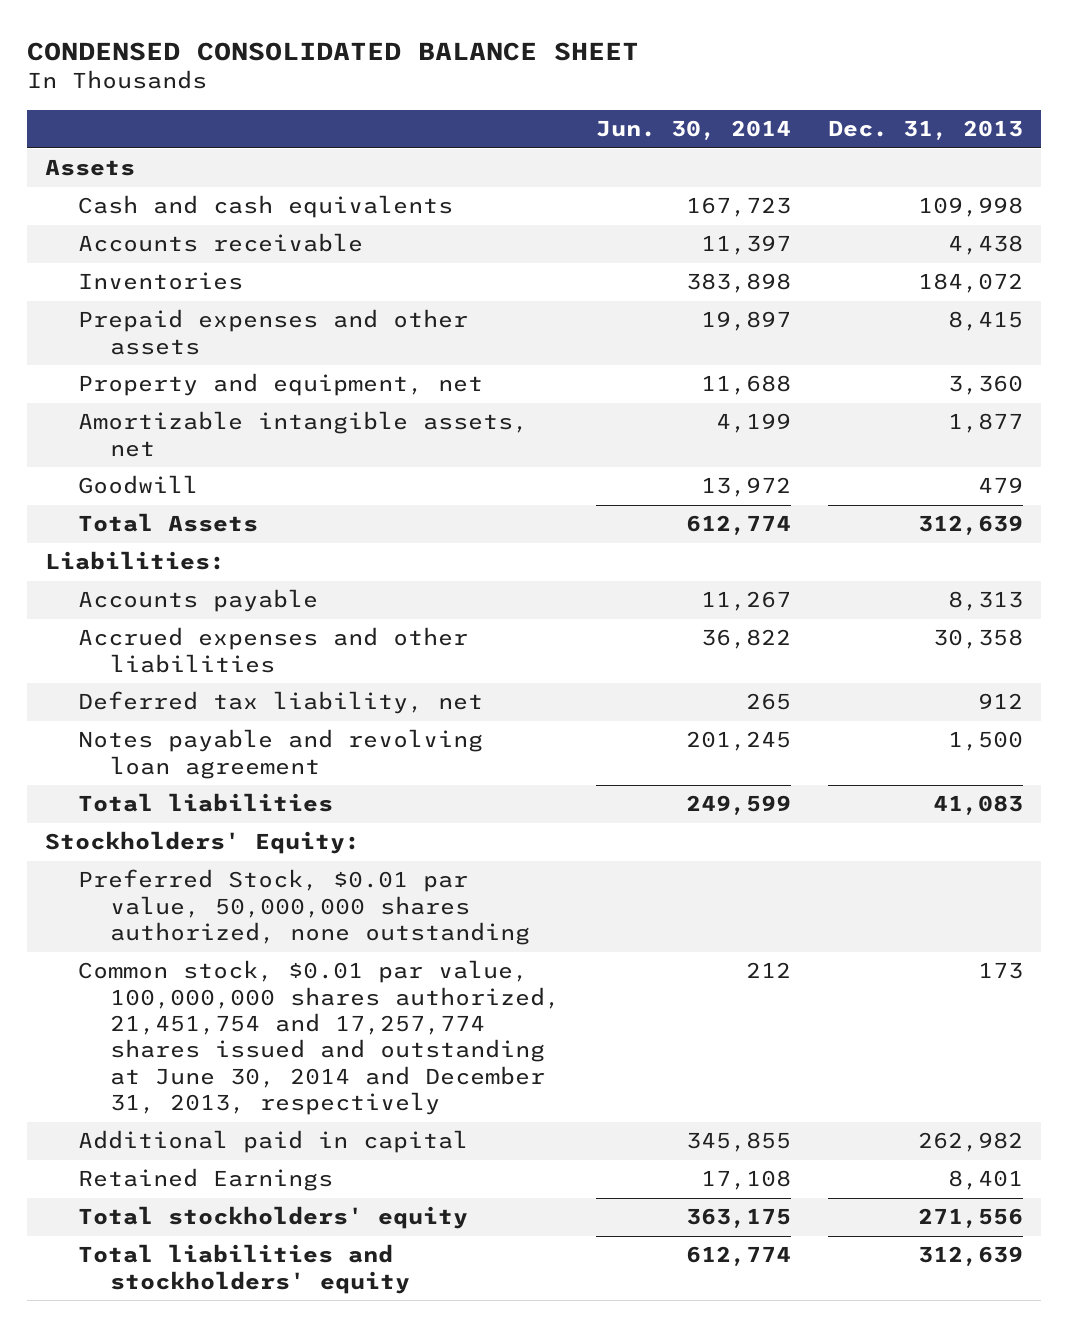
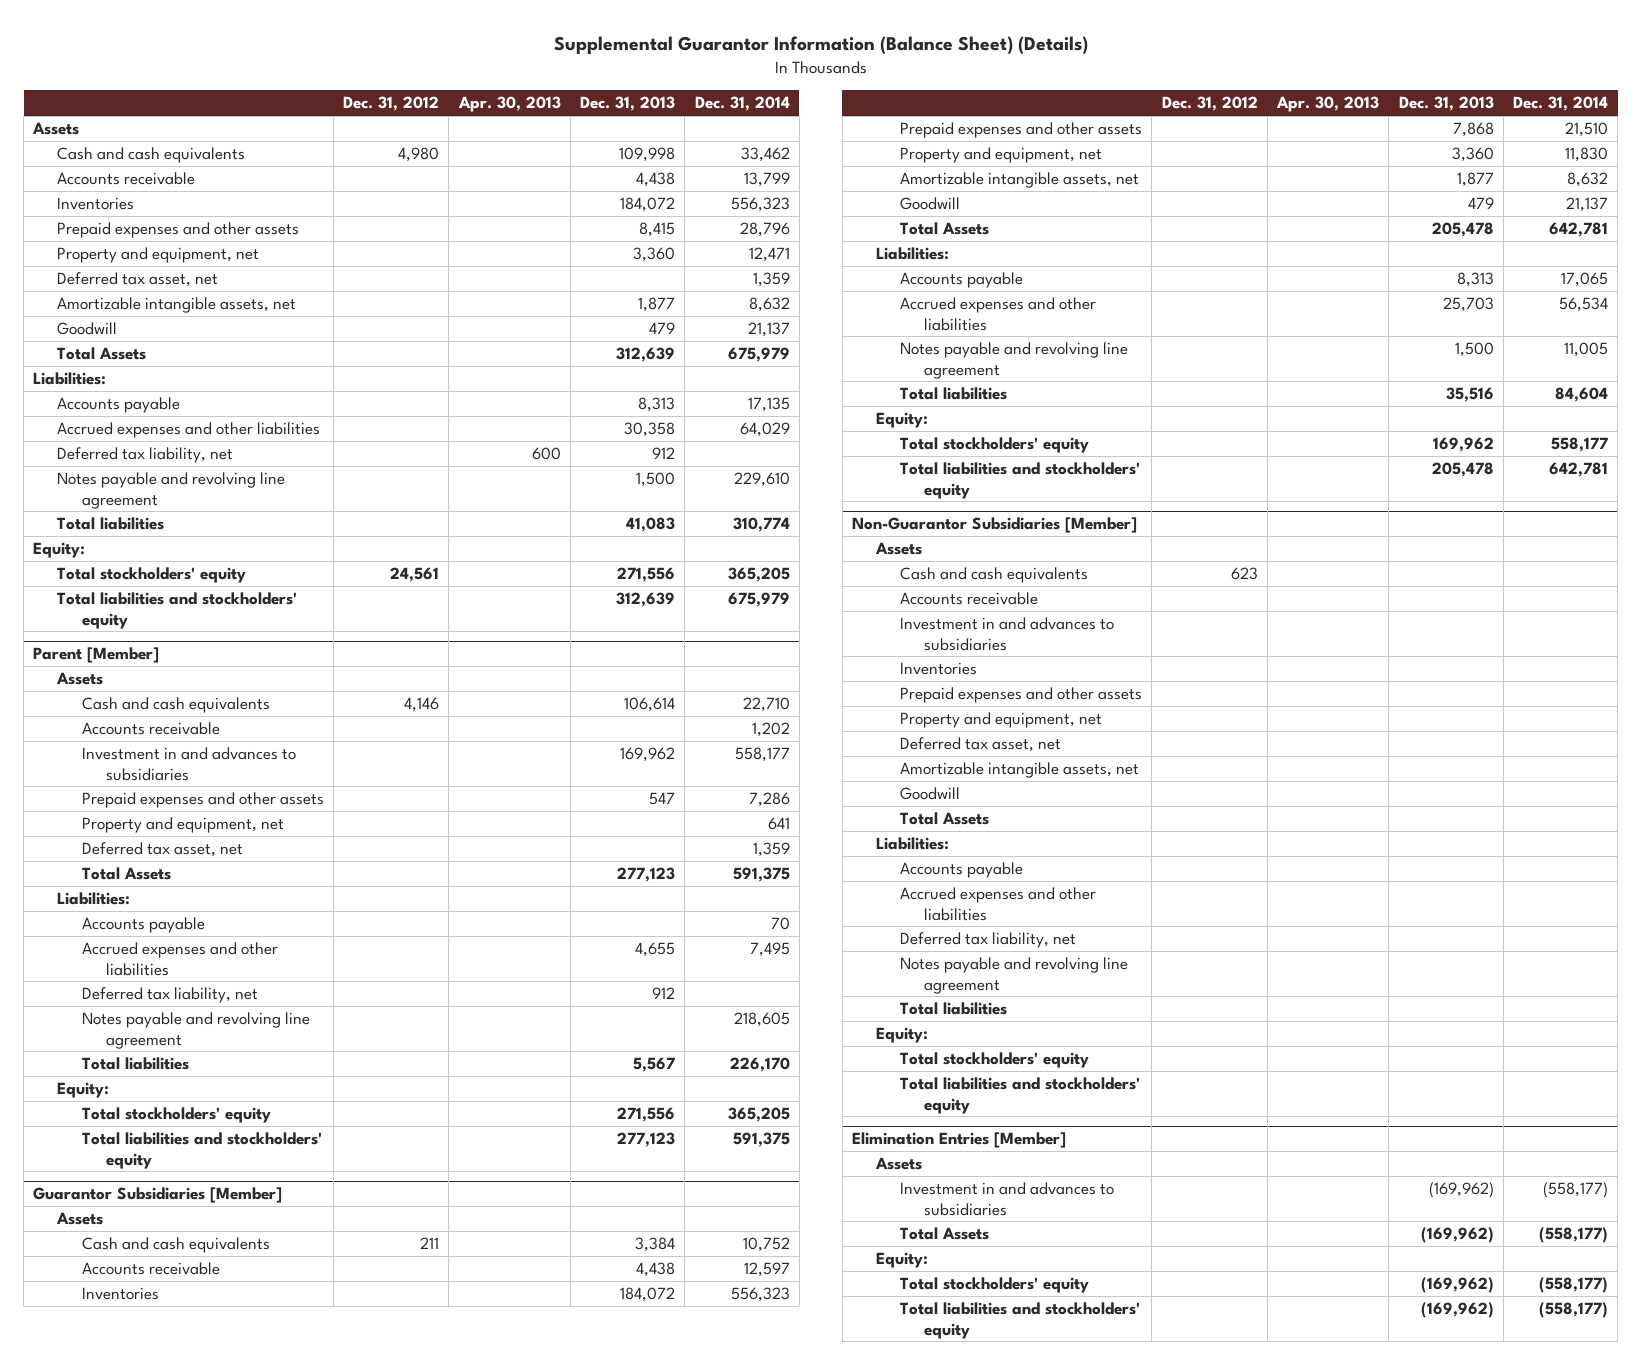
[26,41,639,61] CONDENSED CONSOLIDATED BALANCE SHEET -> [553,36,1088,56] Supplemental Guarantor Information (Balance Sheet) (Details)
[596,120,792,141] Jun. 30, 2014 -> none
none -> [343,96,440,112] Dec. 31, 2012
none -> [457,96,561,113] Apr. 30, 2013
none -> [694,96,790,112] Dec. 31, 2014
none -> [57,272,219,288] Deferred tax asset, net
[77,729,483,779] Notes payable and revolving loan agreement -> [57,472,286,509] Notes payable and revolving line agreement
[77,869,531,946] Preferred Stock, $0.01 par value, 50,000,000 shares authorized, none outstanding -> none
[77,960,561,1116] Common stock, $0.01 par value, 100,000,000 shares authorized, 21,451,754 and 17,257,774 shares issued and outstanding at June 30, 2014 and December 31, 2013, respectively -> none
[77,1130,468,1154] Additional paid in capital -> none
[77,1168,333,1192] Retained Earnings -> none
[44,831,360,855] Stockholders' Equity: -> [33,542,86,559] Equity:
none -> [33,647,160,664] Parent [Member]
none -> [56,672,104,686] Assets
none -> [81,697,270,714] Cash and cash equivalents
none -> [81,722,220,736] Accounts receivable
none -> [81,747,296,781] Investment in and advances to subsidiaries
none -> [81,792,324,809] Prepaid expenses and other assets
none -> [81,817,284,834] Property and equipment, net
none -> [81,842,243,858] Deferred tax asset, net
none -> [81,867,171,881] Total Assets
none -> [57,892,131,906] Liabilities:
none -> [81,917,205,934] Accounts payable
none -> [81,942,278,976] Accrued expenses and other liabilities
none -> [81,987,258,1004] Deferred tax liability, net
none -> [81,1012,310,1049] Notes payable and revolving line agreement
none -> [81,1057,189,1071] Total liabilities
none -> [57,1082,110,1099] Equity:
none -> [81,1107,271,1124] Total stockholders' equity
none -> [81,1132,322,1169] Total liabilities and stockholders' equity
none -> [33,1187,283,1204] Guarantor Subsidiaries [Member]
none -> [56,1212,104,1226] Assets
none -> [81,1237,270,1254] Cash and cash equivalents
none -> [81,1262,220,1276] Accounts receivable
none -> [81,1287,159,1301] Inventories
none -> [900,122,1143,139] Prepaid expenses and other assets
none -> [900,147,1103,164] Property and equipment, net
none -> [900,172,1140,189] Amortizable intangible assets, net
none -> [900,197,961,211] Goodwill
none -> [900,222,990,236] Total Assets
none -> [875,247,949,261] Liabilities:
none -> [900,272,1024,289] Accounts payable
none -> [900,297,1097,331] Accrued expenses and other liabilities
none -> [900,342,1129,379] Notes payable and revolving line agreement
none -> [900,387,1008,401] Total liabilities
none -> [875,412,928,429] Equity:
none -> [900,437,1090,454] Total stockholders' equity
none -> [900,462,1141,499] Total liabilities and stockholders' equity
none -> [851,517,1137,534] Non-Guarantor Subsidiaries [Member]
none -> [874,542,922,556] Assets
none -> [900,567,1089,584] Cash and cash equivalents
none -> [900,592,1039,606] Accounts receivable
none -> [900,617,1115,651] Investment in and advances to subsidiaries
none -> [900,662,978,676] Inventories
none -> [900,687,1143,704] Prepaid expenses and other assets
none -> [900,712,1103,729] Property and equipment, net
none -> [900,737,1062,753] Deferred tax asset, net
none -> [900,762,1140,779] Amortizable intangible assets, net
none -> [900,787,961,801] Goodwill
none -> [900,812,990,826] Total Assets
none -> [875,837,949,851] Liabilities:
none -> [900,862,1024,879] Accounts payable
none -> [900,887,1097,921] Accrued expenses and other liabilities
none -> [900,932,1077,949] Deferred tax liability, net
none -> [900,957,1129,994] Notes payable and revolving line agreement
none -> [900,1002,1008,1016] Total liabilities
none -> [875,1027,928,1044] Equity:
none -> [900,1052,1090,1069] Total stockholders' equity
none -> [900,1077,1141,1114] Total liabilities and stockholders' equity
none -> [851,1132,1066,1149] Elimination Entries [Member]
none -> [874,1157,922,1171] Assets
none -> [900,1182,1115,1216] Investment in and advances to subsidiaries
none -> [900,1227,990,1241] Total Assets
none -> [875,1252,928,1269] Equity:
none -> [900,1277,1090,1294] Total stockholders' equity
none -> [900,1302,1141,1339] Total liabilities and stockholders' equity

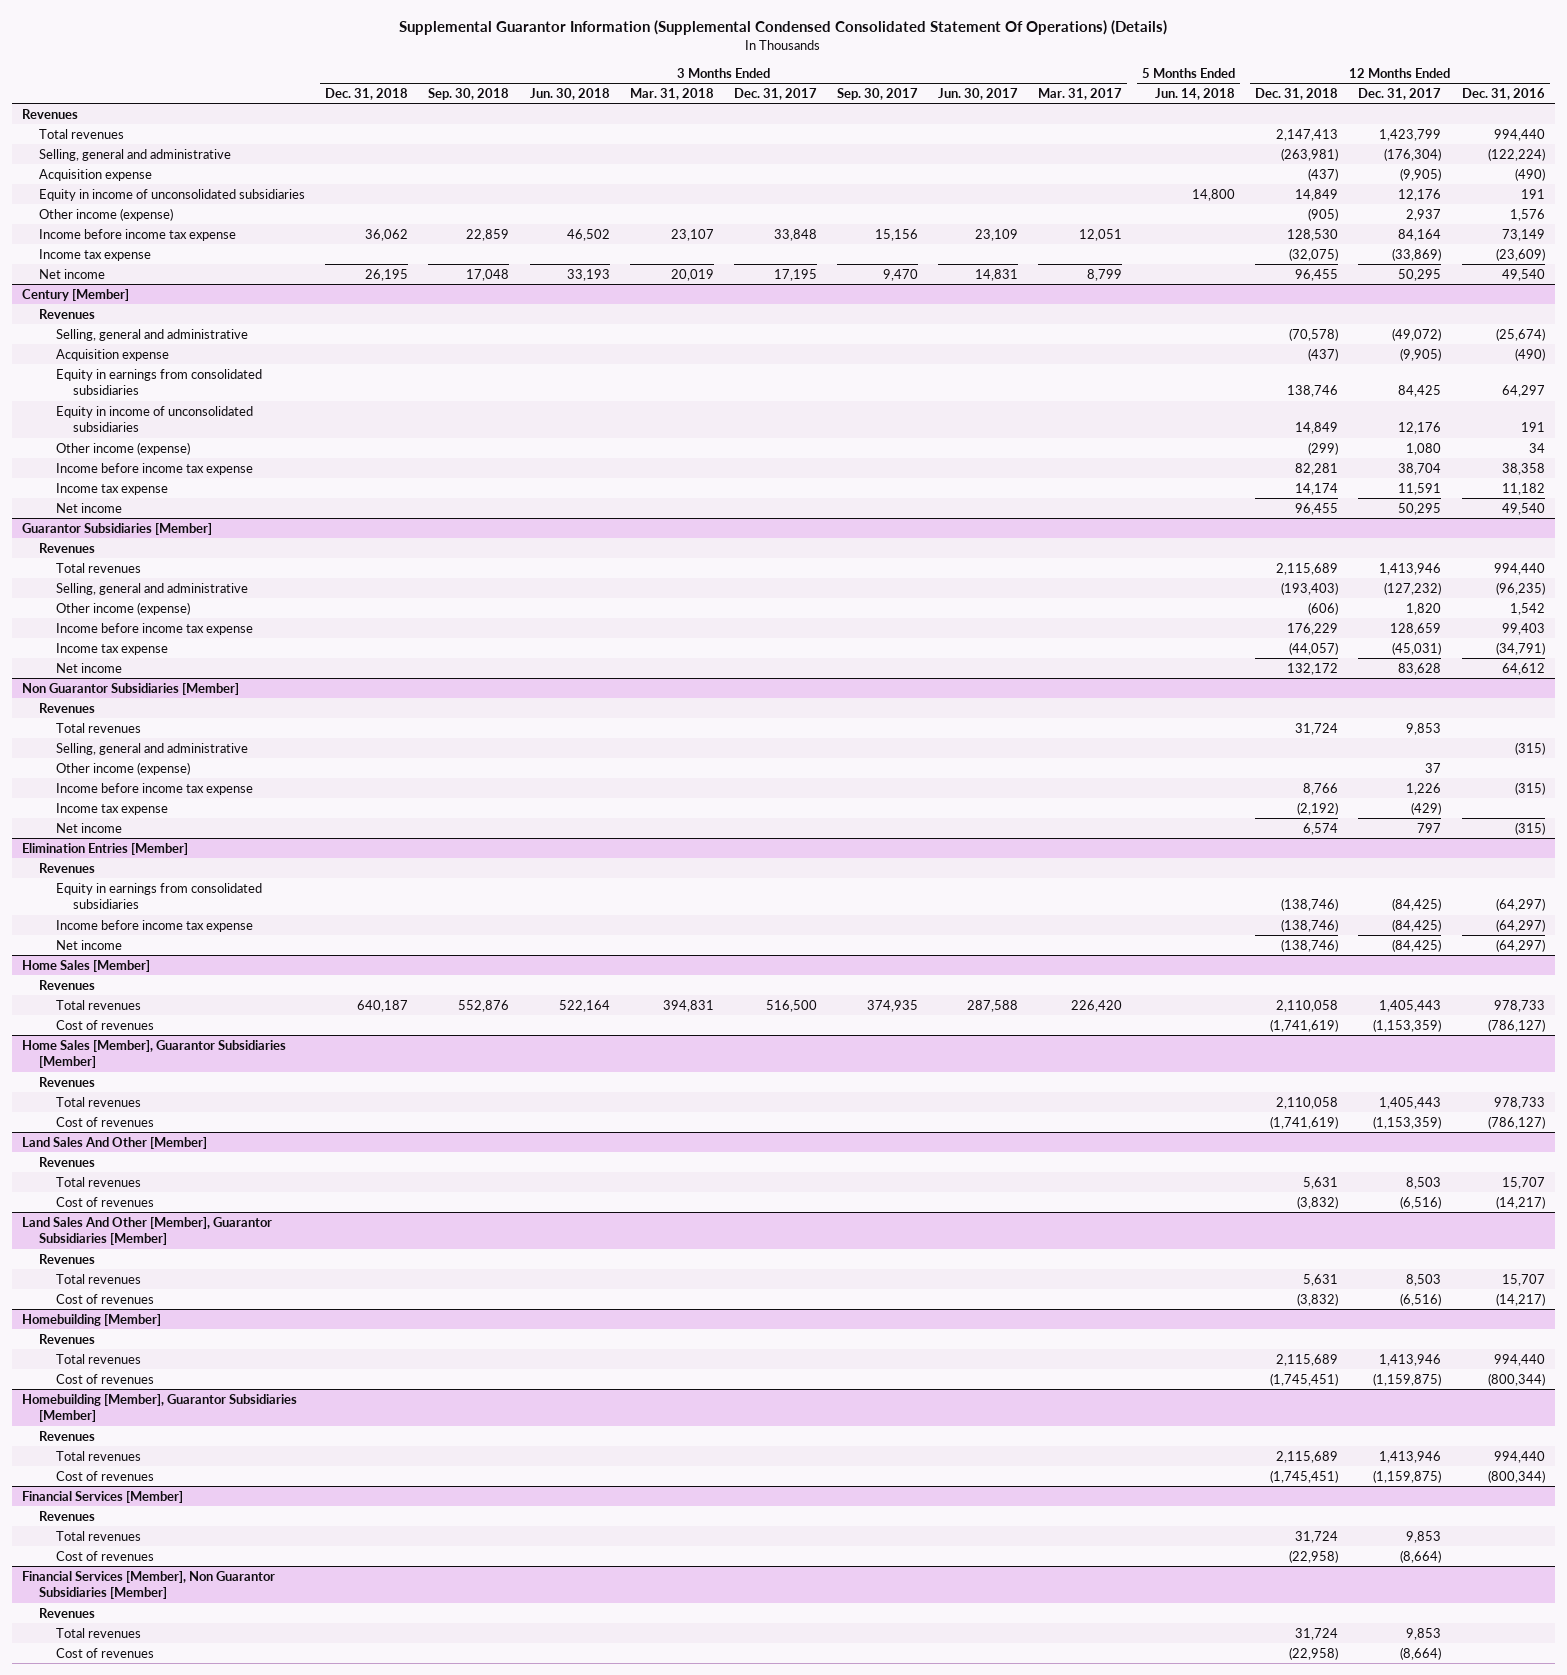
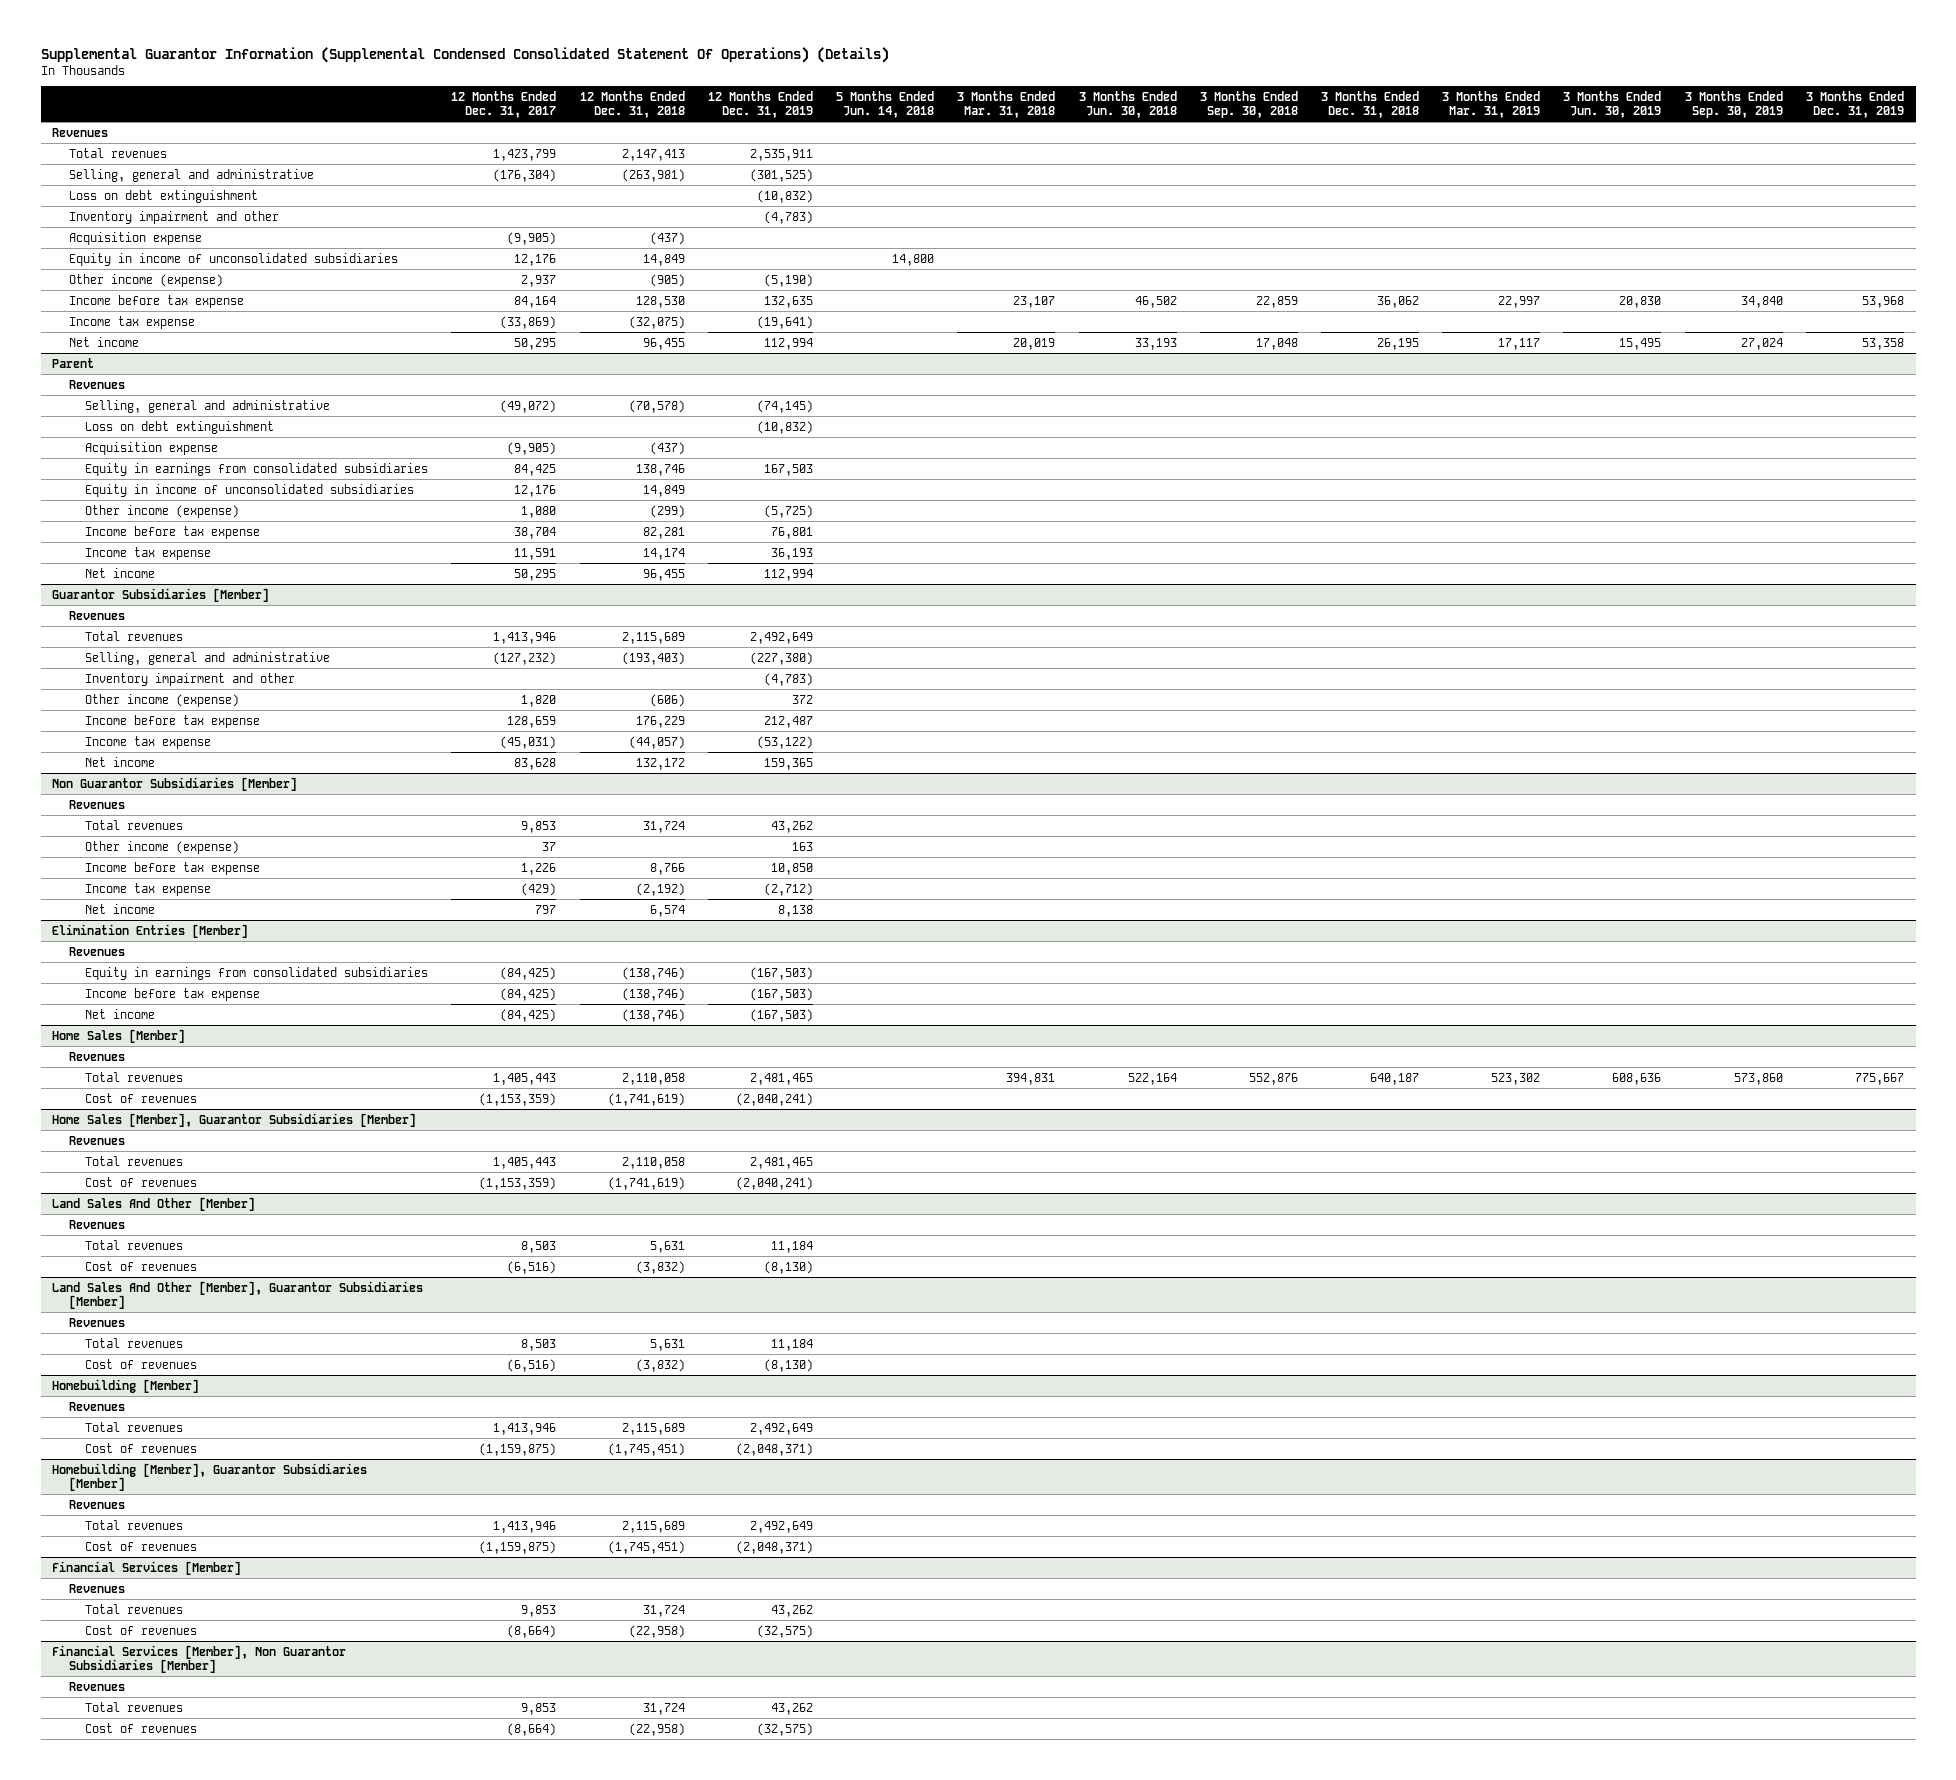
[733,87,817,100] Dec. 31, 2017 -> none
[836,87,918,100] Sep. 30, 2017 -> none
[938,87,1019,100] Jun. 30, 2017 -> none
[1038,87,1123,100] Mar. 31, 2017 -> none
[1461,87,1545,100] Dec. 31, 2016 -> none
none -> [707,90,813,118] 12 Months Ended Dec. 31, 2019
none -> [1442,90,1541,118] 3 Months Ended Mar. 31, 2019
none -> [1563,90,1662,118] 3 Months Ended Jun. 30, 2019
none -> [1684,90,1783,118] 3 Months Ended Sep. 30, 2019
none -> [1805,90,1904,118] 3 Months Ended Dec. 31, 2019
none -> [68,189,258,203] Loss on debt extinguishment
none -> [68,210,279,224] Inventory impairment and other
[39,228,237,241] Income before income tax expense -> [68,294,244,308] Income before tax expense
[22,288,130,301] Century [Member] -> [52,357,95,368] Parent
none -> [85,420,275,434] Loss on debt extinguishment
[56,462,254,475] Income before income tax expense -> [85,525,261,539] Income before tax expense
none -> [85,672,296,686] Inventory impairment and other
[56,622,254,635] Income before income tax expense -> [85,714,261,728] Income before tax expense
[56,742,249,755] Selling, general and administrative -> none
[56,782,254,795] Income before income tax expense -> [85,861,261,875] Income before tax expense
[56,919,254,932] Income before income tax expense -> [85,987,261,1001] Income before tax expense

